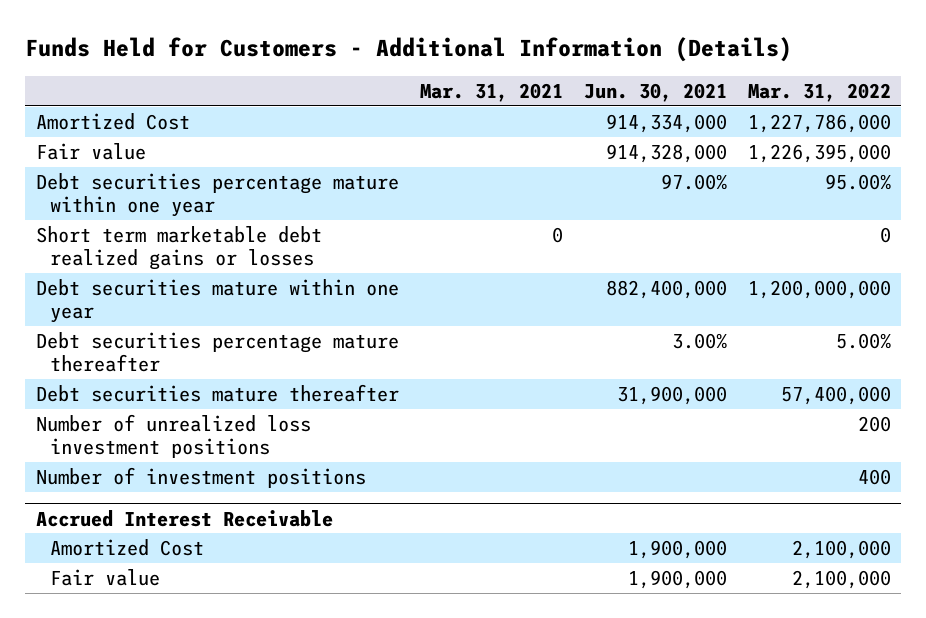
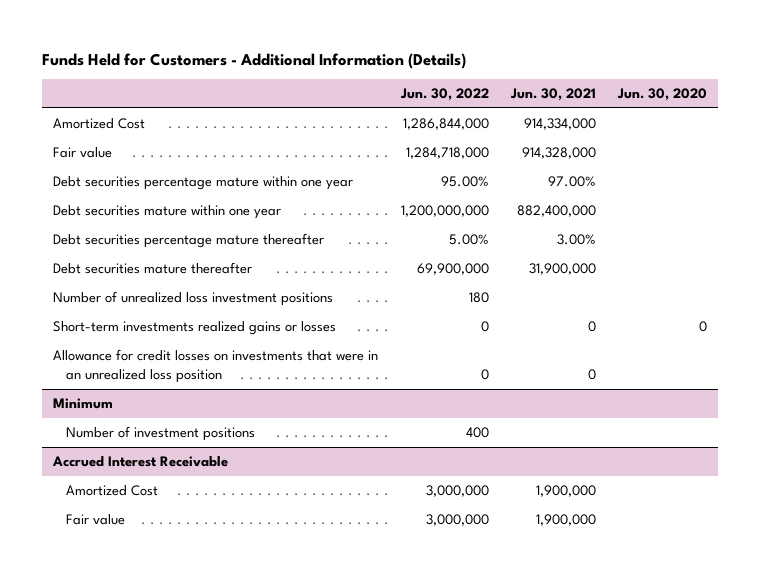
[419,82,563,102] Mar. 31, 2021 -> none
[747,82,891,102] Mar. 31, 2022 -> none
none -> [399,88,489,102] Jun. 30, 2022
none -> [617,88,708,102] Jun. 30, 2020
[35,225,322,271] Short term marketable debt realized gains or losses -> none
none -> [53,321,337,336] Short-term investments realized gains or losses
none -> [53,349,379,383] Allowance for credit losses on investments that were in an unrealized loss position
none -> [53,398,114,410] Minimum

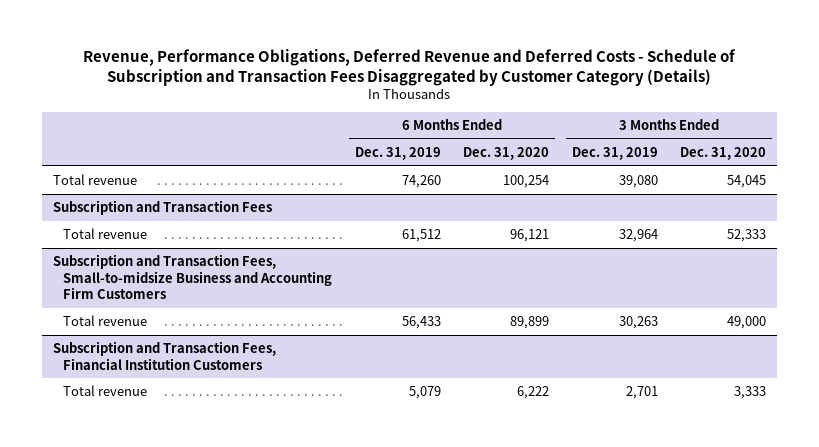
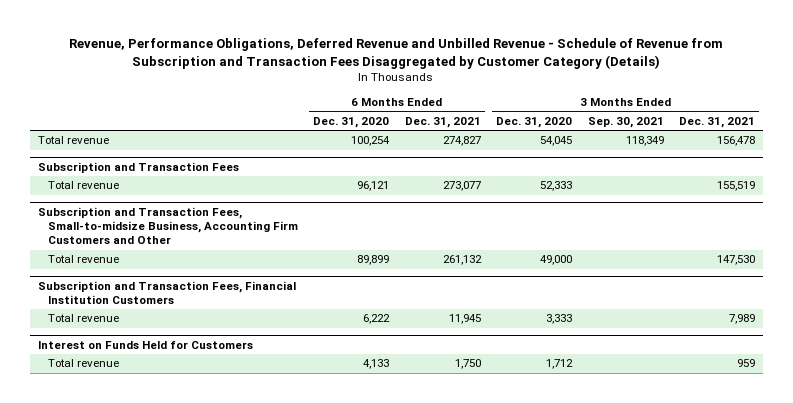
[83,48,737,86] Revenue, Performance Obligations, Deferred Revenue and Deferred Costs - Schedule of Subscription and Transaction Fees Disaggregated by Customer Category (Details) -> [69,37,724,69] Revenue, Performance Obligations, Deferred Revenue and Unbilled Revenue - Schedule of Revenue from Subscription and Transaction Fees Disaggregated by Customer Category (Details)
[354,146,441,160] Dec. 31, 2019 -> none
[571,146,658,160] Dec. 31, 2019 -> none
none -> [404,116,481,128] Dec. 31, 2021
none -> [587,116,664,128] Sep. 30, 2021
none -> [679,116,756,128] Dec. 31, 2021
[52,254,333,300] Subscription and Transaction Fees, Small-to-midsize Business and Accounting Firm Customers -> [37,206,298,245] Subscription and Transaction Fees, Small-to-midsize Business, Accounting Firm Customers and Other
none -> [37,340,253,349] Interest on Funds Held for Customers
none -> [47,359,119,368] Total revenue

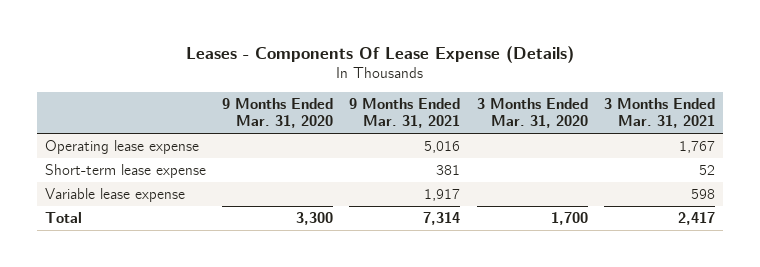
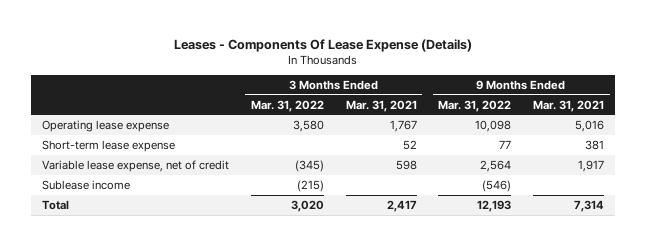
[222,98,334,129] 9 Months Ended Mar. 31, 2020 -> none
[476,98,588,129] 3 Months Ended Mar. 31, 2020 -> none
none -> [250,99,324,112] Mar. 31, 2022
none -> [438,99,512,112] Mar. 31, 2022
[44,187,185,202] Variable lease expense -> [42,159,230,172] Variable lease expense, net of credit
none -> [42,179,131,190] Sublease income

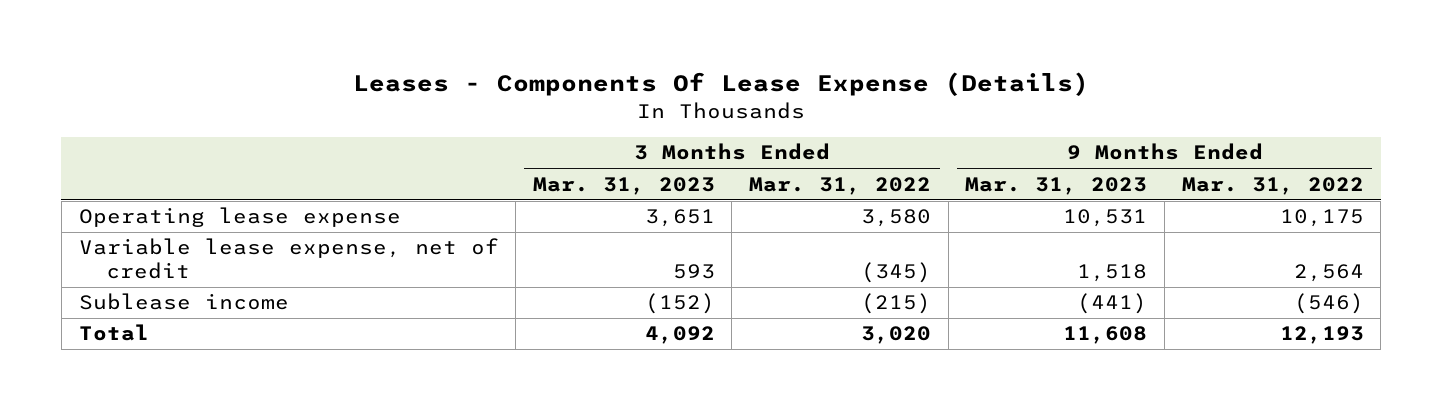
[345,99,417,112] Mar. 31, 2021 -> none
[533,99,605,112] Mar. 31, 2021 -> none
none -> [532,176,715,195] Mar. 31, 2023
none -> [965,176,1148,195] Mar. 31, 2023
[42,139,176,152] Short-term lease expense -> none
[475,119,512,132] 10,098 -> [1279,209,1364,228] 10,175

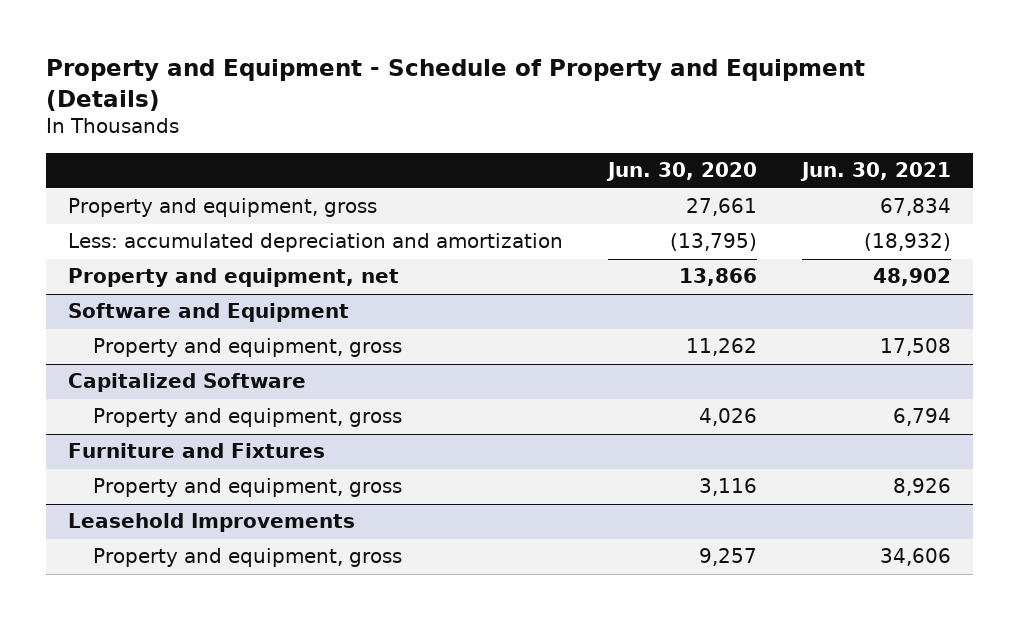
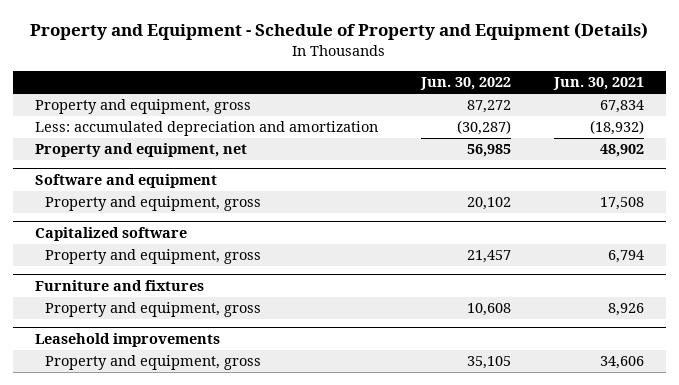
[605,162,757,182] Jun. 30, 2020 -> none
none -> [419,77,511,91] Jun. 30, 2022
[67,303,349,323] Software and Equipment -> [34,174,217,189] Software and equipment
[67,373,306,393] Capitalized Software -> [34,227,187,242] Capitalized software
[67,443,325,459] Furniture and Fixtures -> [34,280,204,292] Furniture and fixtures
[67,513,355,533] Leasehold Improvements -> [34,333,220,348] Leasehold improvements

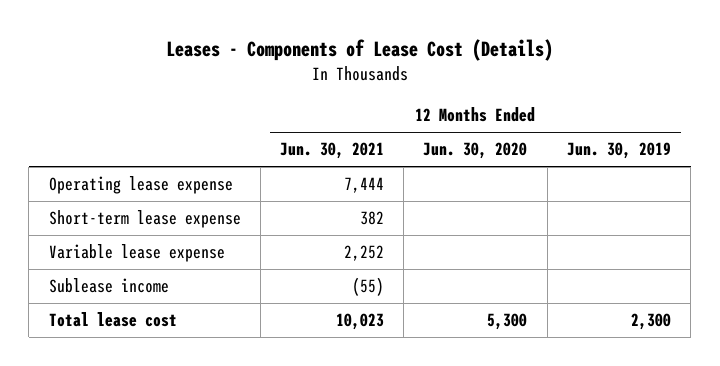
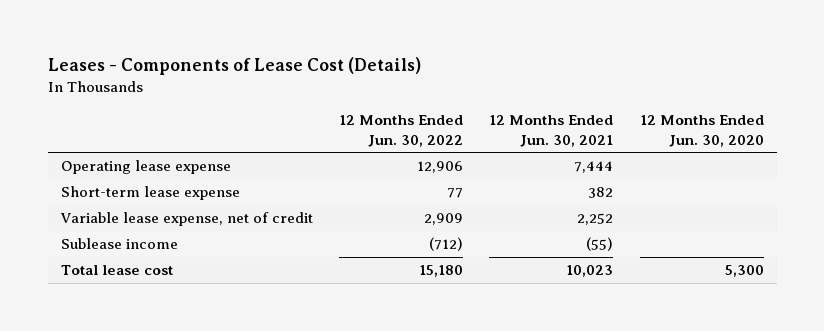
[566,142,671,160] Jun. 30, 2019 -> none
none -> [339,115,464,147] 12 Months Ended Jun. 30, 2022
[48,244,225,263] Variable lease expense -> [59,212,313,227] Variable lease expense, net of credit

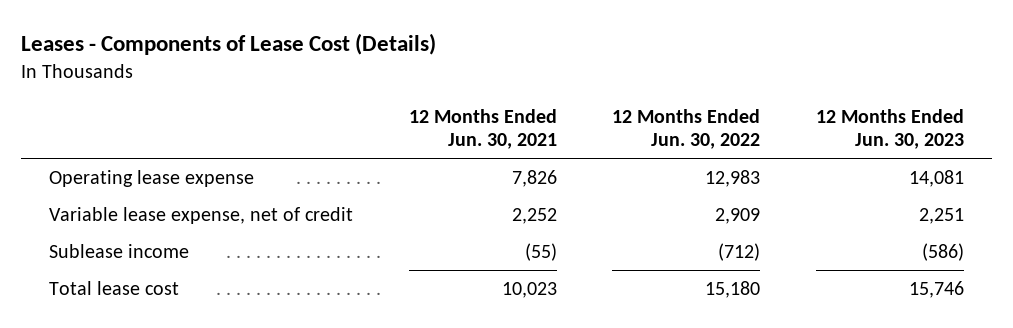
[639,115,764,147] 12 Months Ended Jun. 30, 2020 -> none
none -> [816,108,965,149] 12 Months Ended Jun. 30, 2023
[60,186,240,201] Short-term lease expense -> none
[417,161,464,174] 12,906 -> [705,170,761,188] 12,983
[574,161,614,174] 7,444 -> [511,170,557,188] 7,826

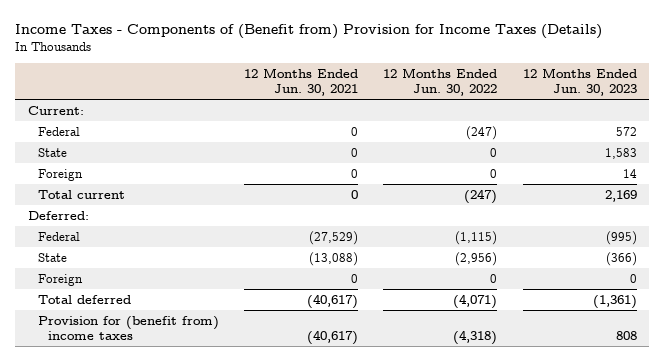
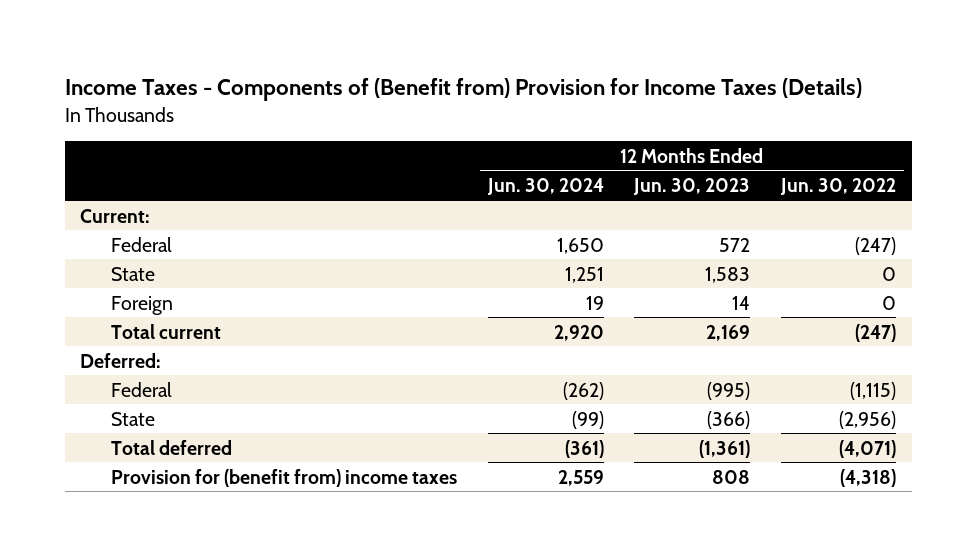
[244,67,359,96] 12 Months Ended Jun. 30, 2021 -> none
none -> [486,178,604,196] Jun. 30, 2024
[37,273,83,286] Foreign -> none

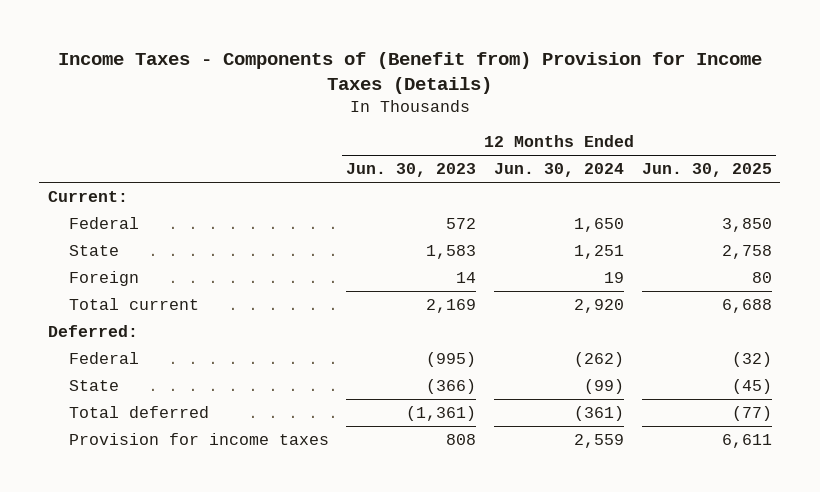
[780,178,897,196] Jun. 30, 2022 -> none
none -> [641,163,772,178] Jun. 30, 2025
[110,468,457,487] Provision for (benefit from) income taxes -> [68,432,329,445] Provision for income taxes

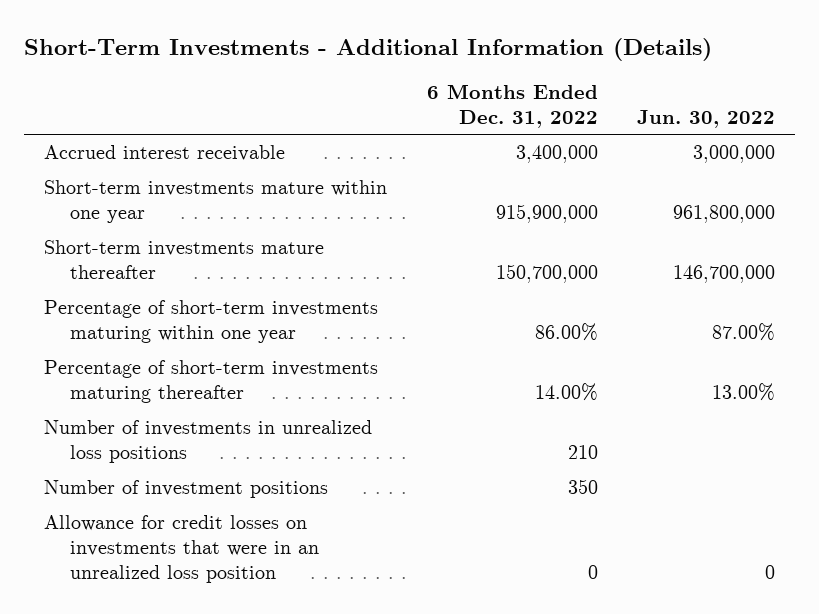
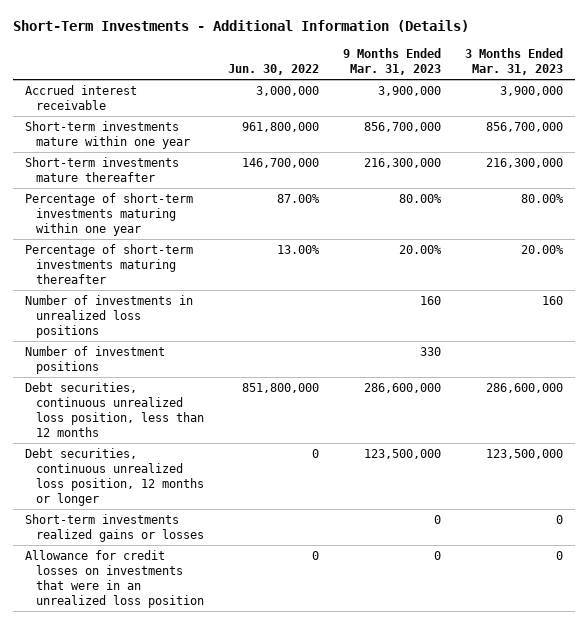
[426,83,598,128] 6 Months Ended Dec. 31, 2022 -> none
none -> [343,48,442,76] 9 Months Ended Mar. 31, 2023
none -> [465,48,564,76] 3 Months Ended Mar. 31, 2023
none -> [24,381,205,438] Debt securities, continuous unrealized loss position, less than 12 months
none -> [24,447,205,507] Debt securities, continuous unrealized loss position, 12 months or longer
none -> [24,513,205,542] Short-term investments realized gains or losses

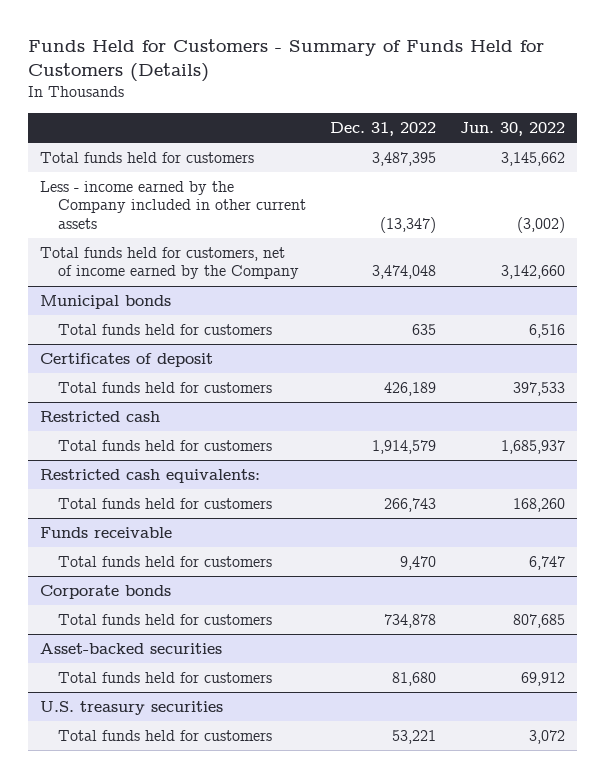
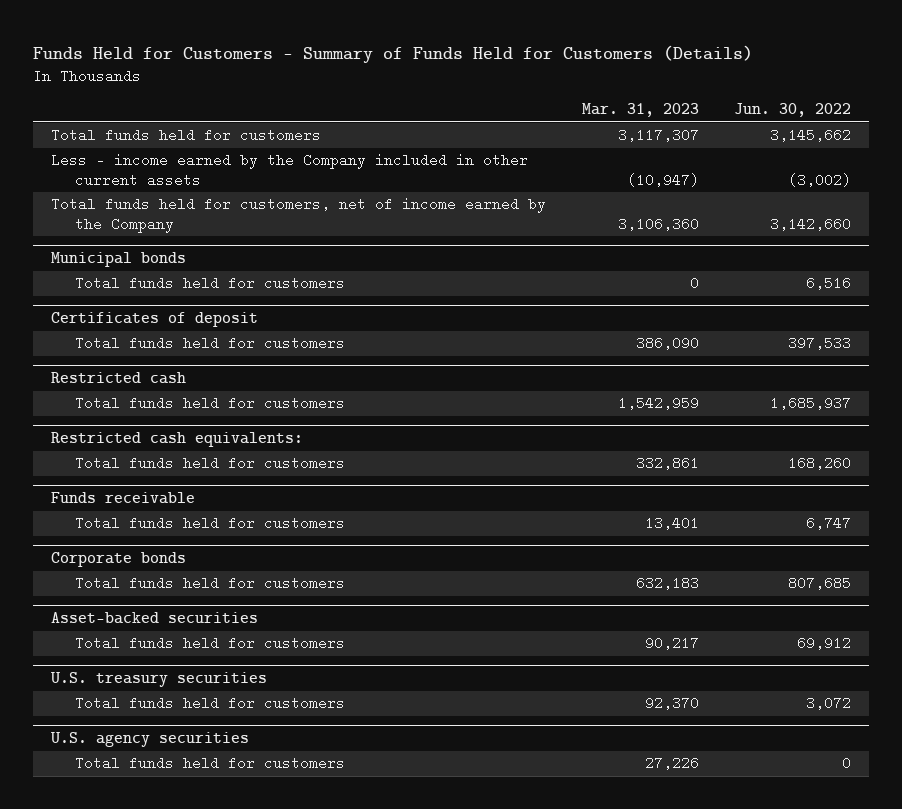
[329,122,436,137] Dec. 31, 2022 -> none
none -> [581,103,699,118] Mar. 31, 2023
none -> [50,732,250,748] U.S. agency securities
none -> [74,756,345,771] Total funds held for customers

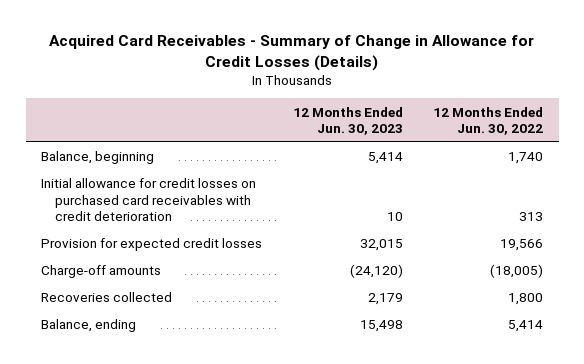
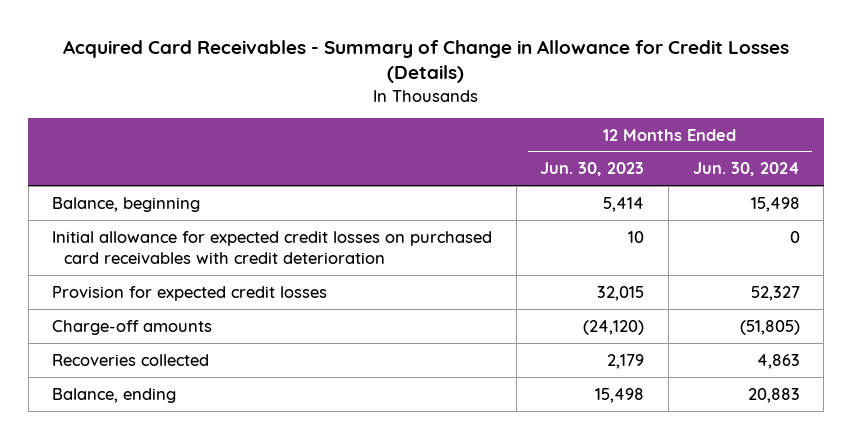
[433,106,544,136] 12 Months Ended Jun. 30, 2022 -> none
none -> [692,162,800,177] Jun. 30, 2024
[41,178,257,222] Initial allowance for credit losses on purchased card receivables with credit deterioration -> [52,230,493,264] Initial allowance for expected credit losses on purchased card receivables with credit deterioration

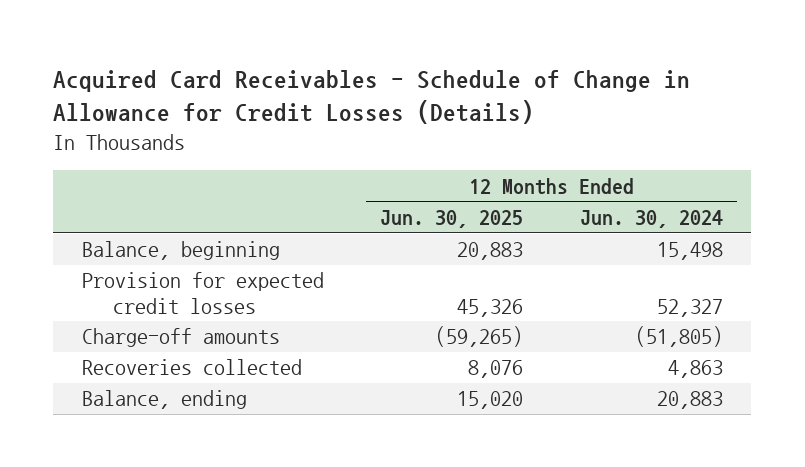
[62,39,789,84] Acquired Card Receivables - Summary of Change in Allowance for Credit Losses (Details) -> [53,69,691,124] Acquired Card Receivables - Schedule of Change in Allowance for Credit Losses (Details)
[540,162,645,177] Jun. 30, 2023 -> none
none -> [380,209,524,228] Jun. 30, 2025
[52,230,493,264] Initial allowance for expected credit losses on purchased card receivables with credit deterioration -> none

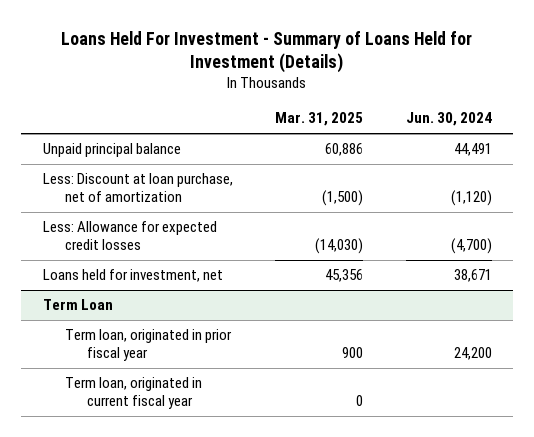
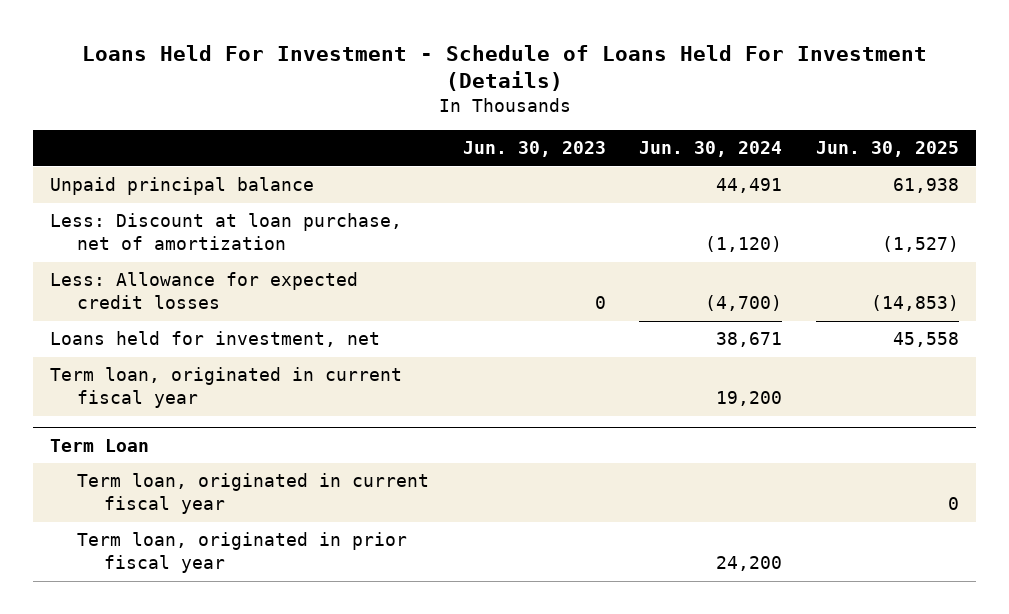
[61,30,473,73] Loans Held For Investment - Summary of Loans Held for Investment (Details) -> [81,44,927,92] Loans Held For Investment - Schedule of Loans Held For Investment (Details)
[275,112,364,127] Mar. 31, 2025 -> none
none -> [462,141,606,158] Jun. 30, 2023
none -> [816,141,960,158] Jun. 30, 2025
none -> [50,367,403,409] Term loan, originated in current fiscal year
[64,329,232,362] Term loan, originated in prior fiscal year -> [77,532,408,574] Term loan, originated in prior fiscal year

